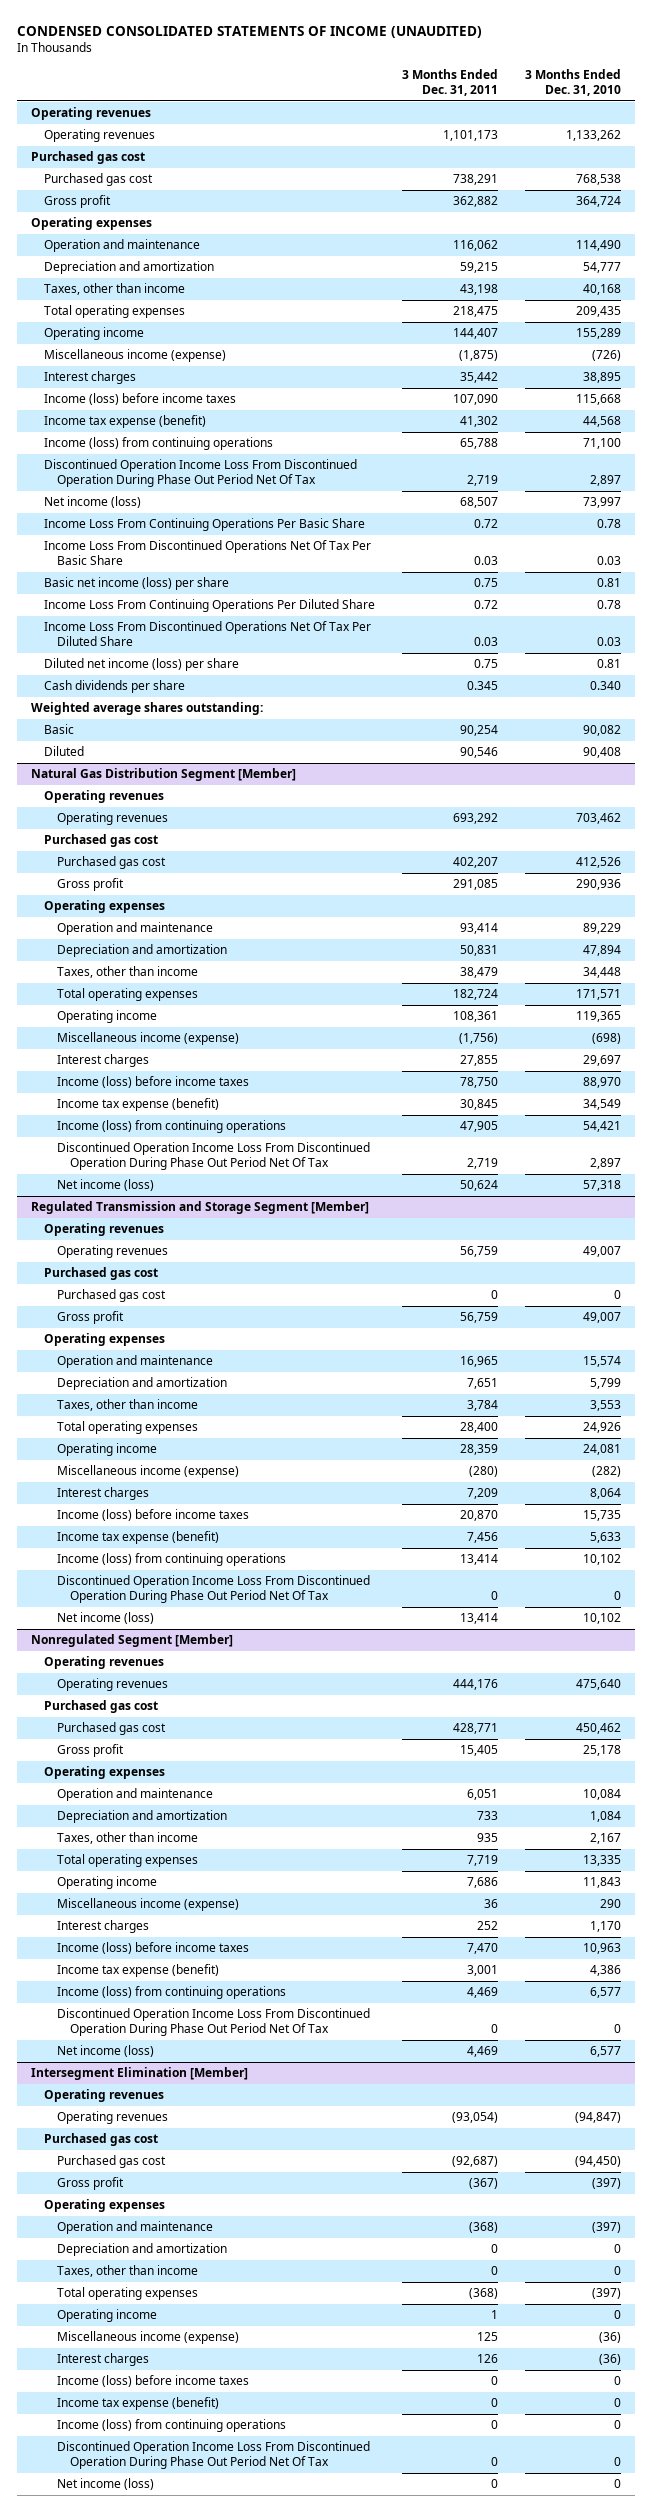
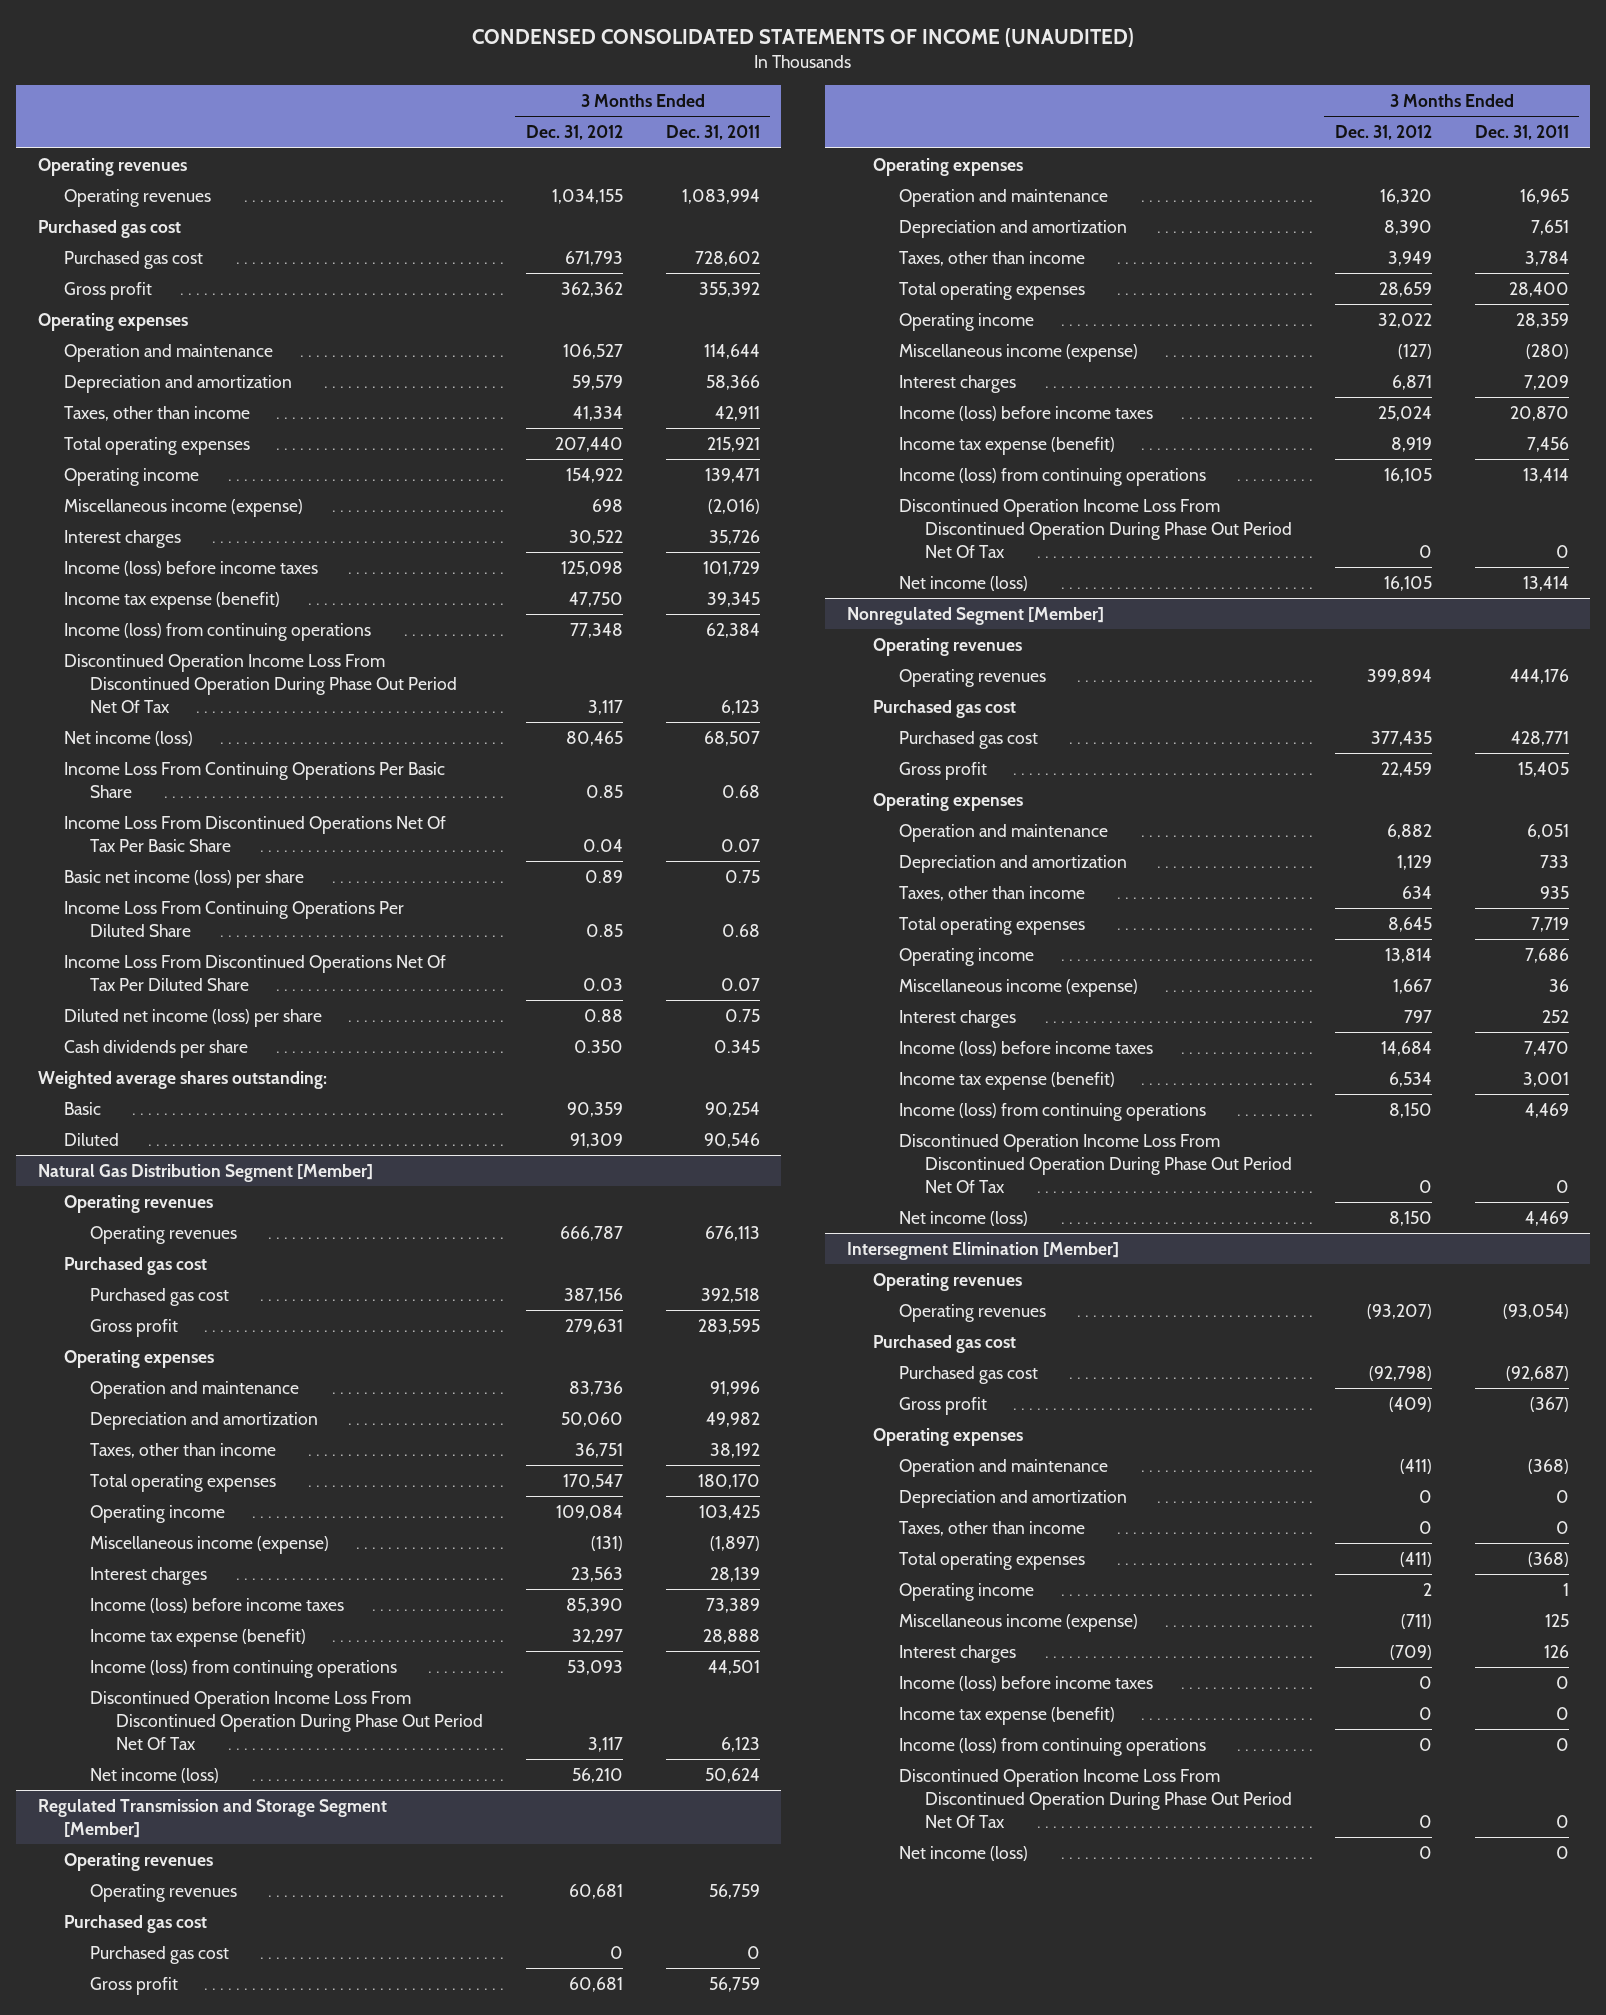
[525,68,622,97] 3 Months Ended Dec. 31, 2010 -> none
none -> [525,125,623,141] Dec. 31, 2012
[443,130,499,142] 1,101,173 -> [681,188,760,204] 1,083,994
[453,174,499,186] 738,291 -> [694,250,760,266] 728,602
[453,196,499,208] 362,882 -> [698,281,760,297] 355,392
[453,240,499,252] 116,062 -> [703,343,760,359] 114,644
[460,262,499,274] 59,215 -> [705,374,760,390] 58,366
[460,284,499,296] 43,198 -> [714,405,760,421] 42,911
[453,306,499,318] 218,475 -> [706,436,760,452] 215,921
[453,328,499,340] 144,407 -> [704,467,760,483] 139,471
[459,350,499,362] (1,875) -> [707,498,760,514] (2,016)
[460,372,499,384] 35,442 -> [708,529,760,545] 35,726
[453,394,499,406] 107,090 -> [702,560,760,576] 101,729
[460,416,499,428] 41,302 -> [706,591,760,607] 39,345
[460,438,499,450] 65,788 -> [705,622,760,638] 62,384
[467,475,499,487] 2,719 -> [720,699,760,715] 6,123
[474,519,499,529] 0.72 -> [721,784,760,798] 0.68
[474,556,499,566] 0.03 -> [720,838,760,852] 0.07
[474,600,499,610] 0.72 -> [721,923,760,937] 0.68
[474,637,499,647] 0.03 -> [720,977,760,991] 0.07
[453,813,499,825] 693,292 -> [704,1225,760,1241] 676,113
[453,857,499,869] 402,207 -> [700,1287,760,1303] 392,518
[453,879,499,891] 291,085 -> [697,1318,760,1334] 283,595
[460,923,499,935] 93,414 -> [709,1380,760,1396] 91,996
[460,945,499,957] 50,831 -> [705,1411,760,1427] 49,982
[460,967,499,979] 38,479 -> [709,1442,760,1458] 38,192
[453,989,499,1001] 182,724 -> [697,1473,760,1489] 180,170
[453,1011,499,1023] 108,361 -> [698,1504,760,1520] 103,425
[459,1033,499,1045] (1,756) -> [709,1535,760,1551] (1,897)
[460,1055,499,1067] 27,855 -> [709,1566,760,1582] 28,139
[460,1077,499,1089] 78,750 -> [705,1597,760,1613] 73,389
[460,1099,499,1111] 30,845 -> [702,1628,760,1644] 28,888
[460,1121,499,1133] 47,905 -> [707,1659,760,1675] 44,501
[467,1158,499,1170] 2,719 -> [720,1736,760,1752] 6,123

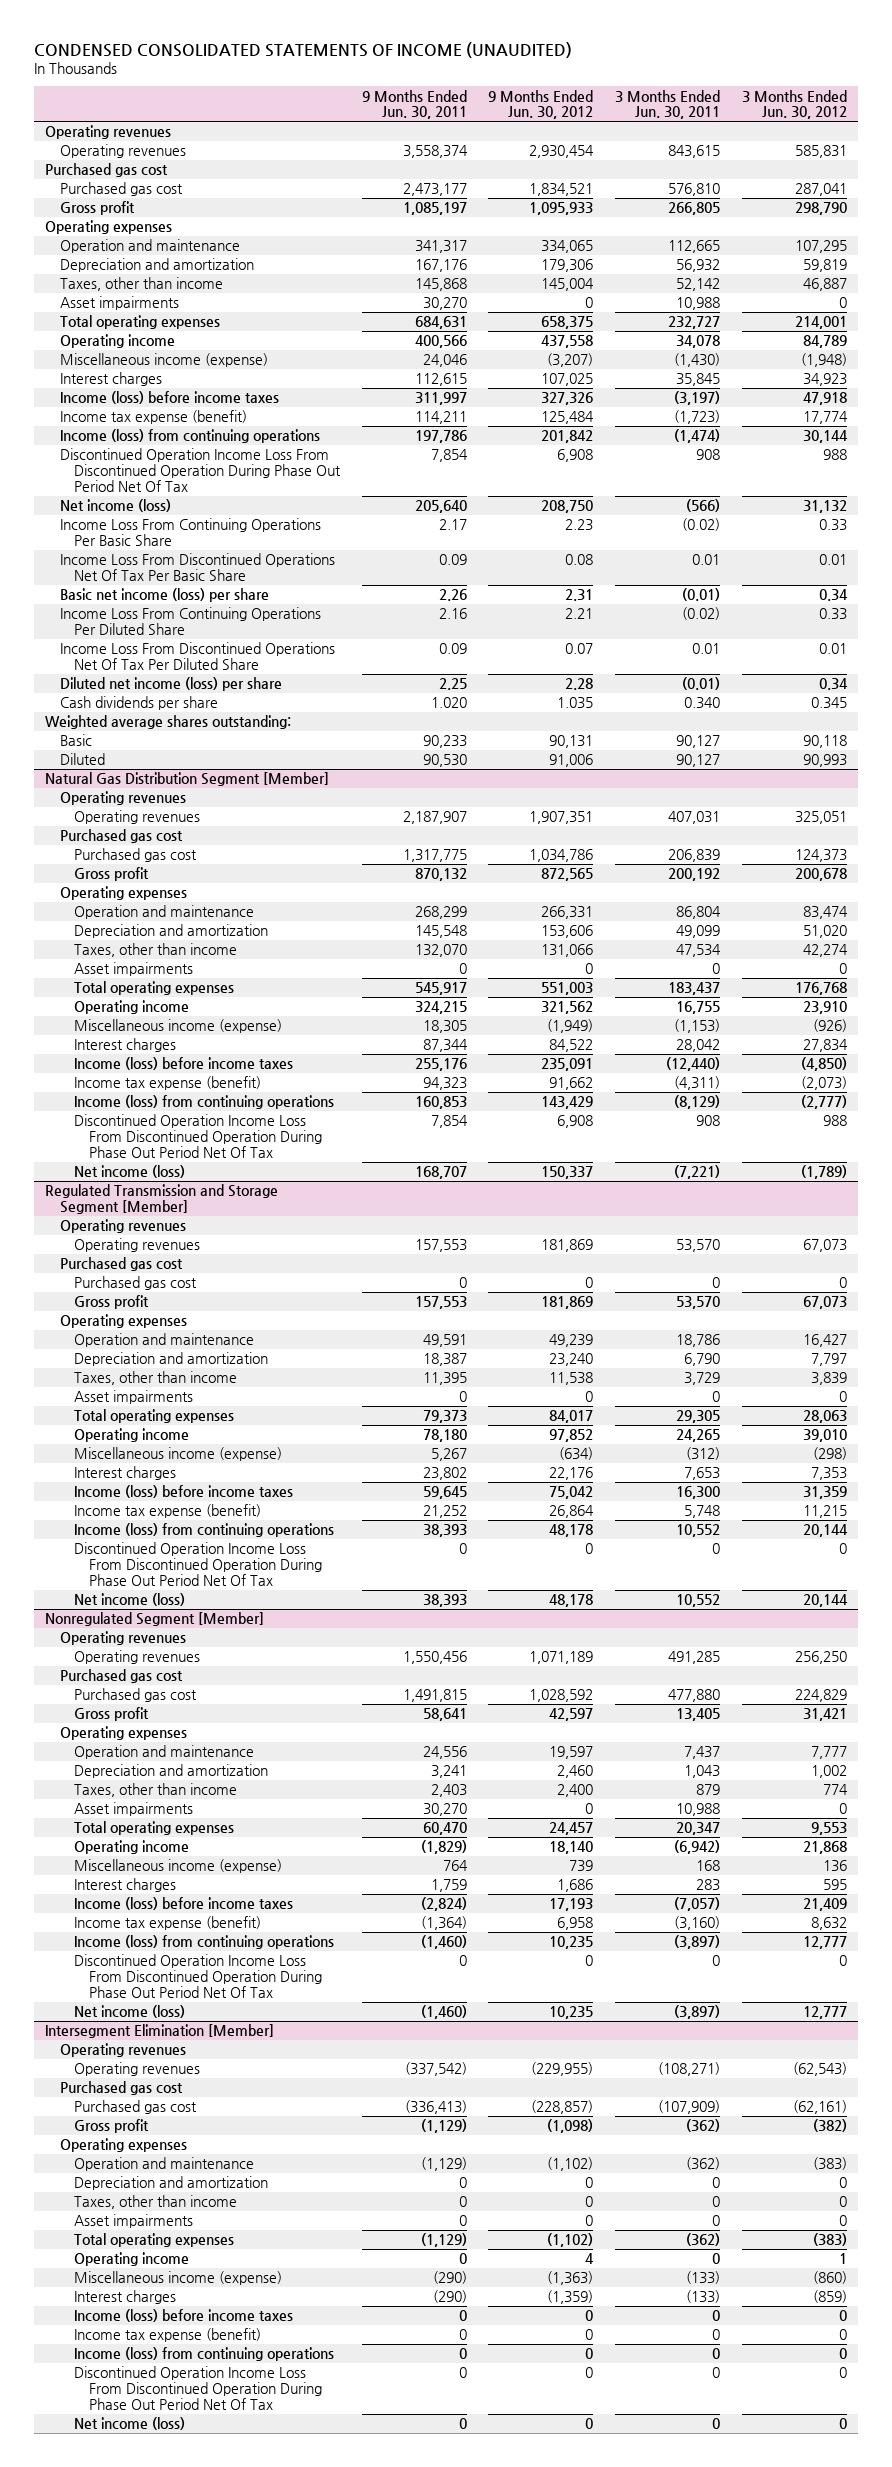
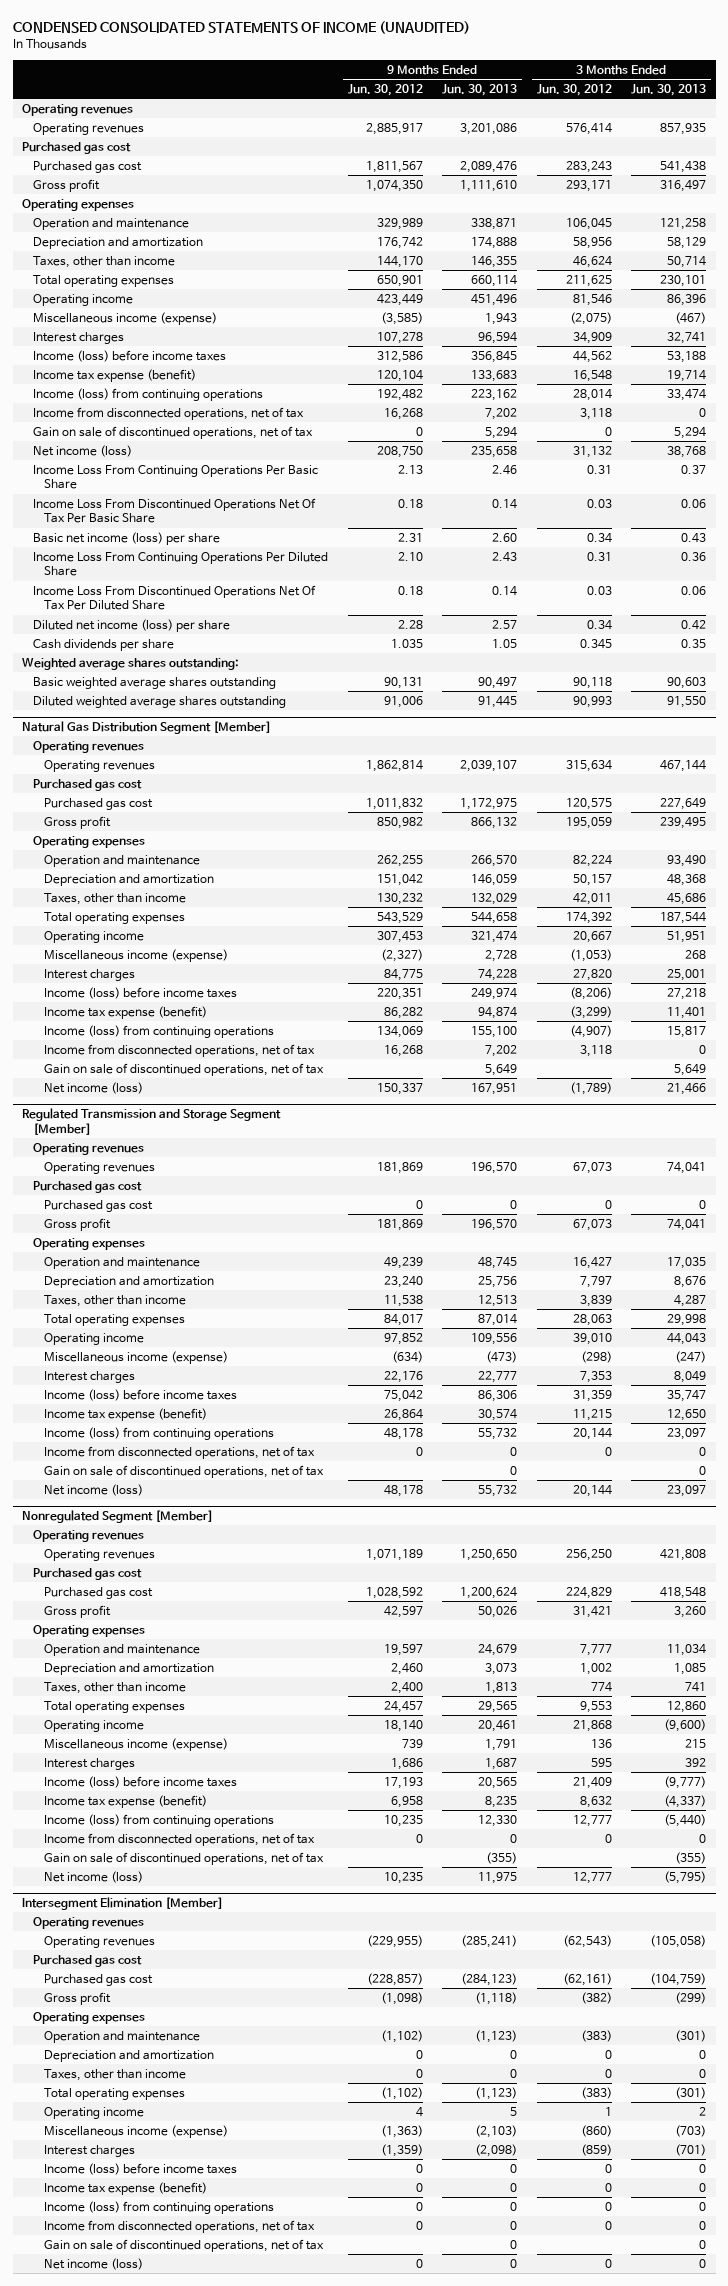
[361,89,467,120] 9 Months Ended Jun. 30, 2011 -> none
[615,89,721,120] 3 Months Ended Jun. 30, 2011 -> none
none -> [442,84,518,97] Jun. 30, 2013
none -> [631,84,707,97] Jun. 30, 2013
[529,145,595,159] 2,930,454 -> [365,122,423,135] 2,885,917
[794,145,847,159] 585,831 -> [565,122,612,135] 576,414
[529,183,594,197] 1,834,521 -> [365,160,423,173] 1,811,567
[794,183,847,197] 287,041 -> [565,160,612,173] 283,243
[529,202,594,216] 1,095,933 -> [365,179,423,192] 1,074,350
[794,202,847,216] 298,790 -> [565,179,612,192] 293,171
[59,296,179,311] Asset impairments -> none
[541,240,594,254] 334,065 -> [376,217,423,230] 329,989
[794,240,847,254] 107,295 -> [565,217,612,230] 106,045
[541,259,594,273] 179,306 -> [376,236,423,249] 176,742
[802,259,847,273] 59,819 -> [572,236,612,249] 58,956
[541,278,595,292] 145,004 -> [376,255,423,268] 144,170
[802,278,847,292] 46,887 -> [572,255,612,268] 46,624
[541,316,594,330] 658,375 -> [376,274,423,287] 650,901
[794,316,847,330] 214,001 -> [565,274,612,287] 211,625
[541,335,594,349] 437,558 -> [376,293,423,306] 423,449
[802,335,847,349] 84,789 -> [572,293,612,306] 81,546
[547,353,594,368] (3,207) -> [380,311,423,325] (3,585)
[800,353,847,368] (1,948) -> [569,311,612,325] (2,075)
[541,373,594,387] 107,025 -> [376,331,423,344] 107,278
[802,373,847,387] 34,923 -> [572,331,612,344] 34,909
[541,392,594,406] 327,326 -> [376,350,423,363] 312,586
[802,392,847,406] 47,918 -> [572,350,612,363] 44,562
[541,411,595,425] 125,484 -> [376,369,423,382] 120,104
[802,411,848,425] 17,774 -> [572,369,612,382] 16,548
[541,430,594,444] 201,842 -> [376,388,423,401] 192,482
[802,430,848,444] 30,144 -> [572,388,612,401] 28,014
[59,448,342,492] Discontinued Operation Income Loss From Discontinued Operation During Phase Out Period Net Of Tax -> [33,406,305,420] Income from disconnected operations, net of tax
[557,449,594,463] 6,908 -> [383,407,423,420] 16,268
[822,449,847,461] 988 -> [579,407,612,420] 3,118
none -> [33,425,314,439] Gain on sale of discontinued operations, net of tax
[565,519,594,532] 2.23 -> [397,464,423,474] 2.13
[818,519,847,532] 0.33 -> [586,464,612,474] 0.31
[565,554,594,566] 0.08 -> [397,498,423,508] 0.18
[818,554,847,566] 0.01 -> [586,498,612,508] 0.03
[565,608,594,620] 2.21 -> [397,551,423,561] 2.10
[818,608,847,621] 0.33 -> [586,551,612,561] 0.31
[565,643,594,655] 0.07 -> [397,585,423,595] 0.18
[818,643,847,655] 0.01 -> [586,585,612,595] 0.03
[59,734,92,747] Basic -> [33,676,277,689] Basic weighted average shares outstanding
[59,753,105,766] Diluted -> [33,695,287,708] Diluted weighted average shares outstanding
[529,811,594,825] 1,907,351 -> [365,759,423,772] 1,862,814
[794,811,847,825] 325,051 -> [565,759,612,772] 315,634
[529,849,594,863] 1,034,786 -> [365,797,423,810] 1,011,832
[794,849,847,863] 124,373 -> [565,797,612,810] 120,575
[541,868,594,882] 872,565 -> [376,816,423,829] 850,982
[794,868,847,882] 200,678 -> [565,816,612,829] 195,059
[74,962,194,977] Asset impairments -> none
[541,906,594,920] 266,331 -> [376,854,423,867] 262,255
[802,906,848,920] 83,474 -> [572,854,612,867] 82,224
[541,925,594,939] 153,606 -> [376,873,423,886] 151,042
[802,925,847,939] 51,020 -> [572,873,612,886] 50,157
[541,944,594,958] 131,066 -> [376,892,423,905] 130,232
[802,944,848,958] 42,274 -> [572,892,612,905] 42,011
[541,982,594,996] 551,003 -> [376,911,423,924] 543,529
[794,982,847,996] 176,768 -> [565,911,612,924] 174,392
[541,1001,594,1015] 321,562 -> [376,930,423,943] 307,453
[802,1001,847,1015] 23,910 -> [572,930,612,943] 20,667
[547,1019,594,1034] (1,949) -> [380,948,423,962] (2,327)
[812,1019,847,1033] (926) -> [569,948,612,962] (1,053)
[549,1039,594,1053] 84,522 -> [383,968,423,981] 84,775
[802,1039,848,1053] 27,834 -> [572,968,612,981] 27,820
[541,1058,594,1072] 235,091 -> [376,987,423,1000] 220,351
[800,1057,847,1072] (4,850) -> [569,986,612,1000] (8,206)
[549,1077,594,1091] 91,662 -> [383,1006,423,1019] 86,282
[800,1076,847,1091] (2,073) -> [569,1005,612,1019] (3,299)
[541,1096,594,1110] 143,429 -> [376,1025,423,1038] 134,069
[800,1095,847,1110] (2,777) -> [569,1024,612,1038] (4,907)
[74,1114,322,1158] Discontinued Operation Income Loss From Discontinued Operation During Phase Out Period Net Of Tax -> [43,1043,315,1057] Income from disconnected operations, net of tax
[557,1115,594,1129] 6,908 -> [383,1044,423,1057] 16,268
[822,1115,847,1127] 988 -> [579,1044,612,1057] 3,118
none -> [43,1062,324,1076] Gain on sale of discontinued operations, net of tax
[74,1390,194,1405] Asset impairments -> none
[74,1542,322,1586] Discontinued Operation Income Loss From Discontinued Operation During Phase Out Period Net Of Tax -> [43,1445,315,1459] Income from disconnected operations, net of tax
none -> [43,1464,324,1478] Gain on sale of discontinued operations, net of tax
[74,1802,194,1817] Asset impairments -> none
[74,1954,322,1998] Discontinued Operation Income Loss From Discontinued Operation During Phase Out Period Net Of Tax -> [43,1832,315,1846] Income from disconnected operations, net of tax
none -> [43,1851,324,1865] Gain on sale of discontinued operations, net of tax
[74,2214,194,2229] Asset impairments -> none
[74,2366,322,2410] Discontinued Operation Income Loss From Discontinued Operation During Phase Out Period Net Of Tax -> [43,2219,315,2233] Income from disconnected operations, net of tax
none -> [43,2238,324,2252] Gain on sale of discontinued operations, net of tax

